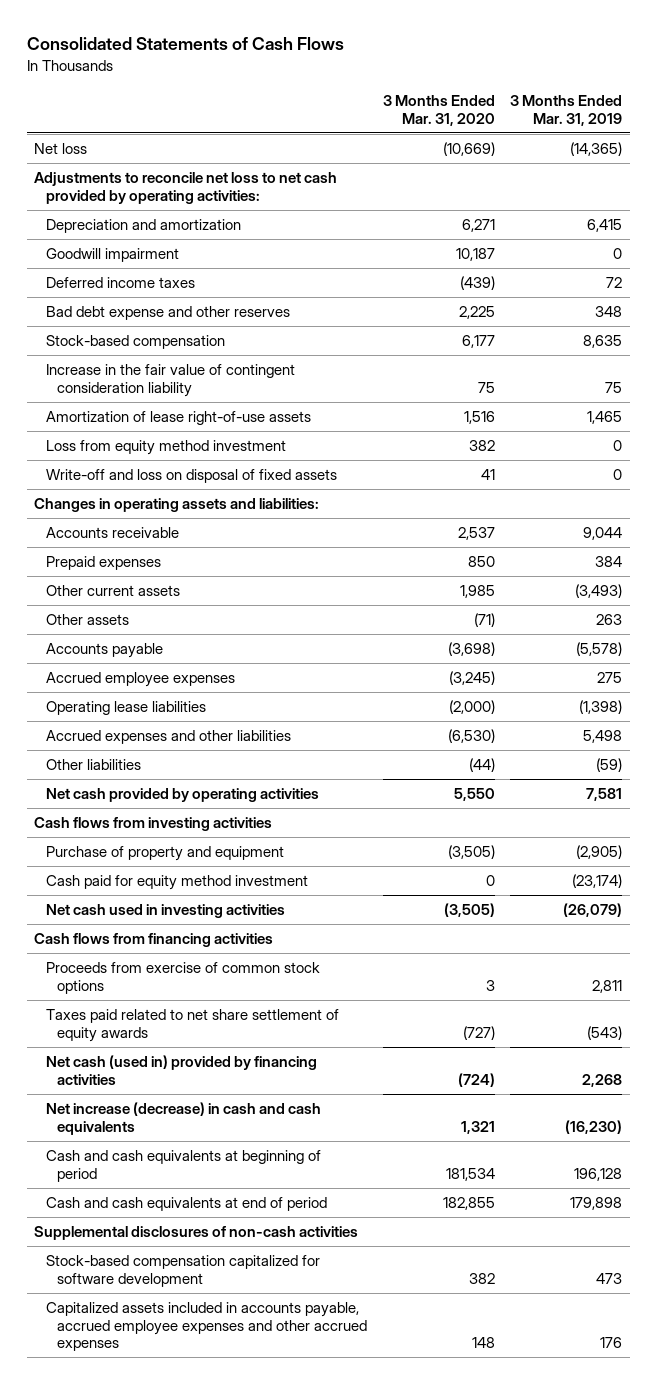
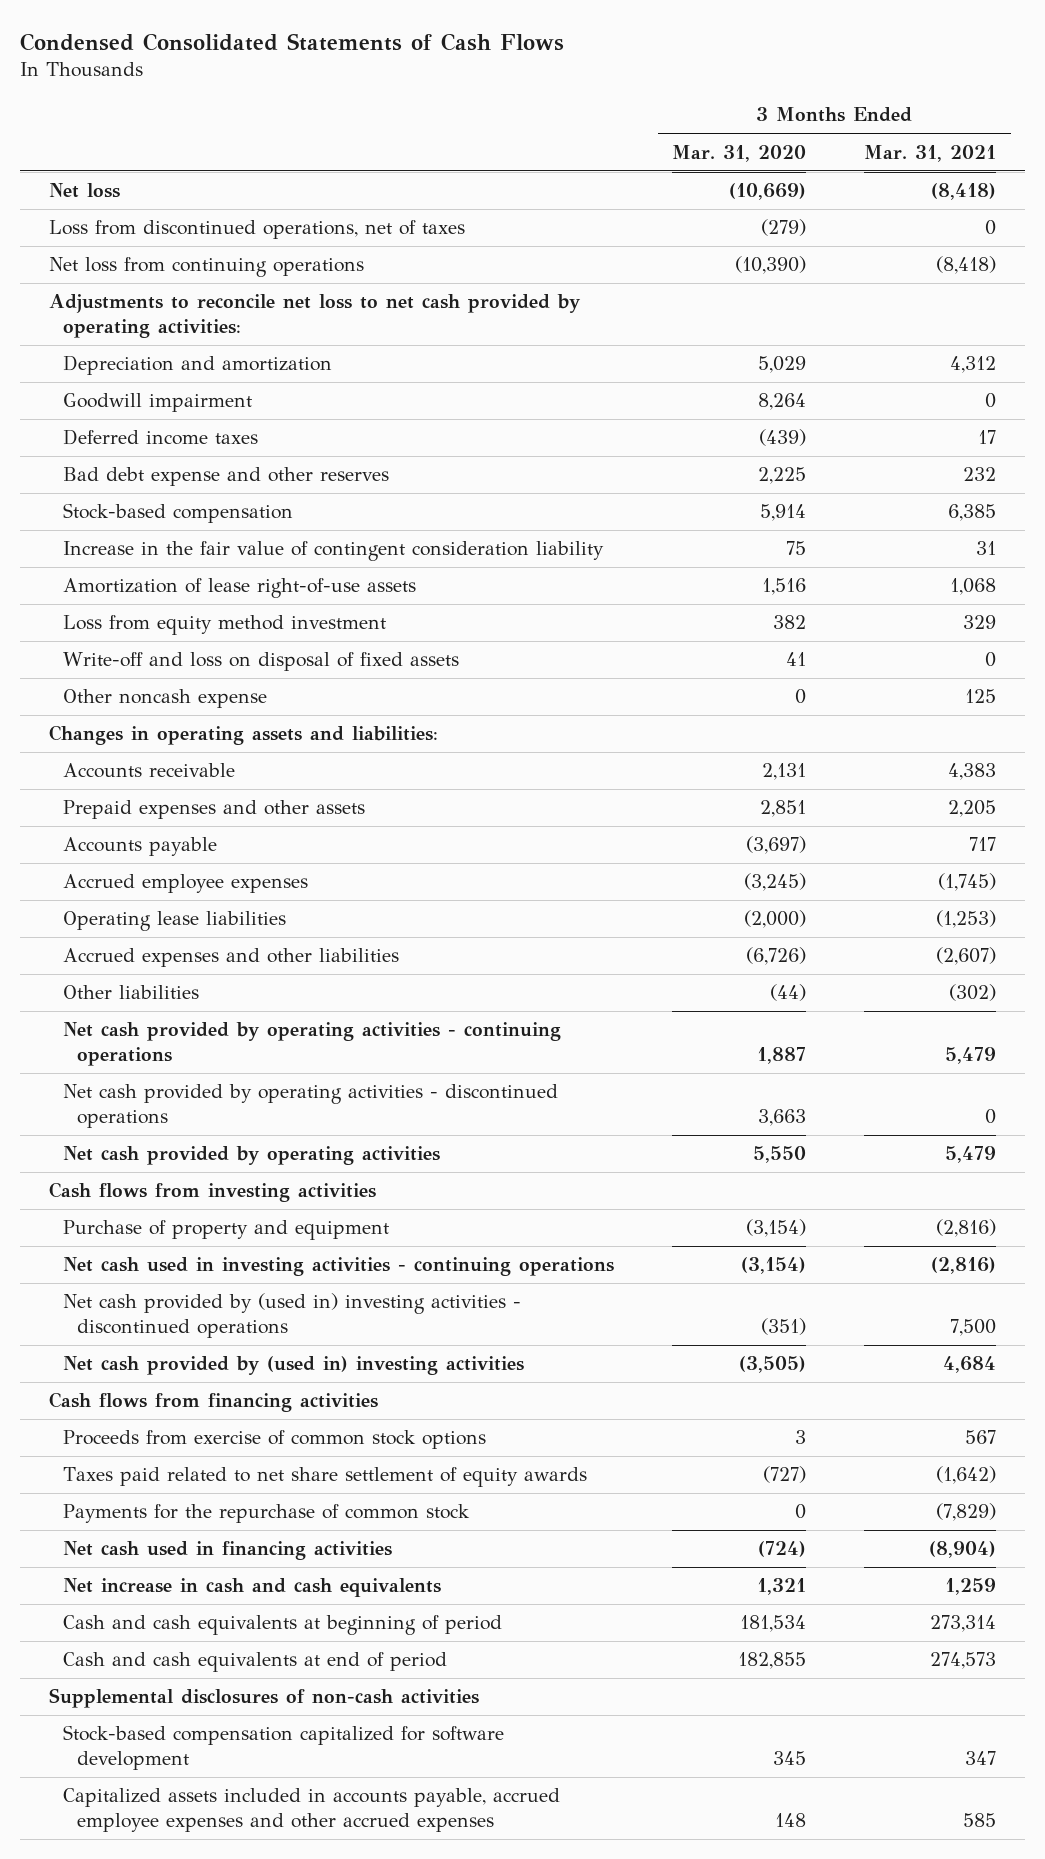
[26,37,344,51] Consolidated Statements of Cash Flows -> [19,33,564,52] Condensed Consolidated Statements of Cash Flows
[510,94,623,126] 3 Months Ended Mar. 31, 2019 -> none
none -> [864,144,997,162] Mar. 31, 2021
none -> [49,220,466,240] Loss from discontinued operations, net of taxes
none -> [49,257,365,278] Net loss from continuing operations
[461,219,495,233] 6,271 -> [758,356,807,374] 5,029
[455,248,495,262] 10,187 -> [758,393,807,411] 8,264
[461,335,495,349] 6,177 -> [760,504,807,522] 5,914
none -> [62,689,267,709] Other noncash expense
[45,556,161,571] Prepaid expenses -> none
[45,585,180,597] Other current assets -> none
[45,614,129,626] Other assets -> none
[457,527,495,541] 2,537 -> [762,763,807,781] 2,131
none -> [62,800,365,820] Prepaid expenses and other assets
[447,642,495,657] (3,698) -> [746,836,807,855] (3,697)
[447,729,495,744] (6,530) -> [746,947,807,966] (6,726)
none -> [62,1022,561,1067] Net cash provided by operating activities - continuing operations
none -> [62,1084,558,1129] Net cash provided by operating activities - discontinued operations
[45,875,308,891] Cash paid for equity method investment -> none
[447,845,495,860] (3,505) -> [746,1219,807,1238] (3,154)
none -> [62,1257,614,1277] Net cash used in investing activities - continuing operations
none -> [62,1293,521,1339] Net cash provided by (used in) investing activities - discontinued operations
[45,904,285,919] Net cash used in investing activities -> [62,1356,524,1376] Net cash provided by (used in) investing activities
none -> [62,1504,470,1524] Payments for the repurchase of common stock
[45,1055,317,1085] Net cash (used in) provided by financing activities -> [62,1541,392,1561] Net cash used in financing activities
[45,1102,321,1135] Net increase (decrease) in cash and cash equivalents -> [62,1578,441,1598] Net increase in cash and cash equivalents
[468,1272,495,1284] 382 -> [773,1751,807,1766] 345

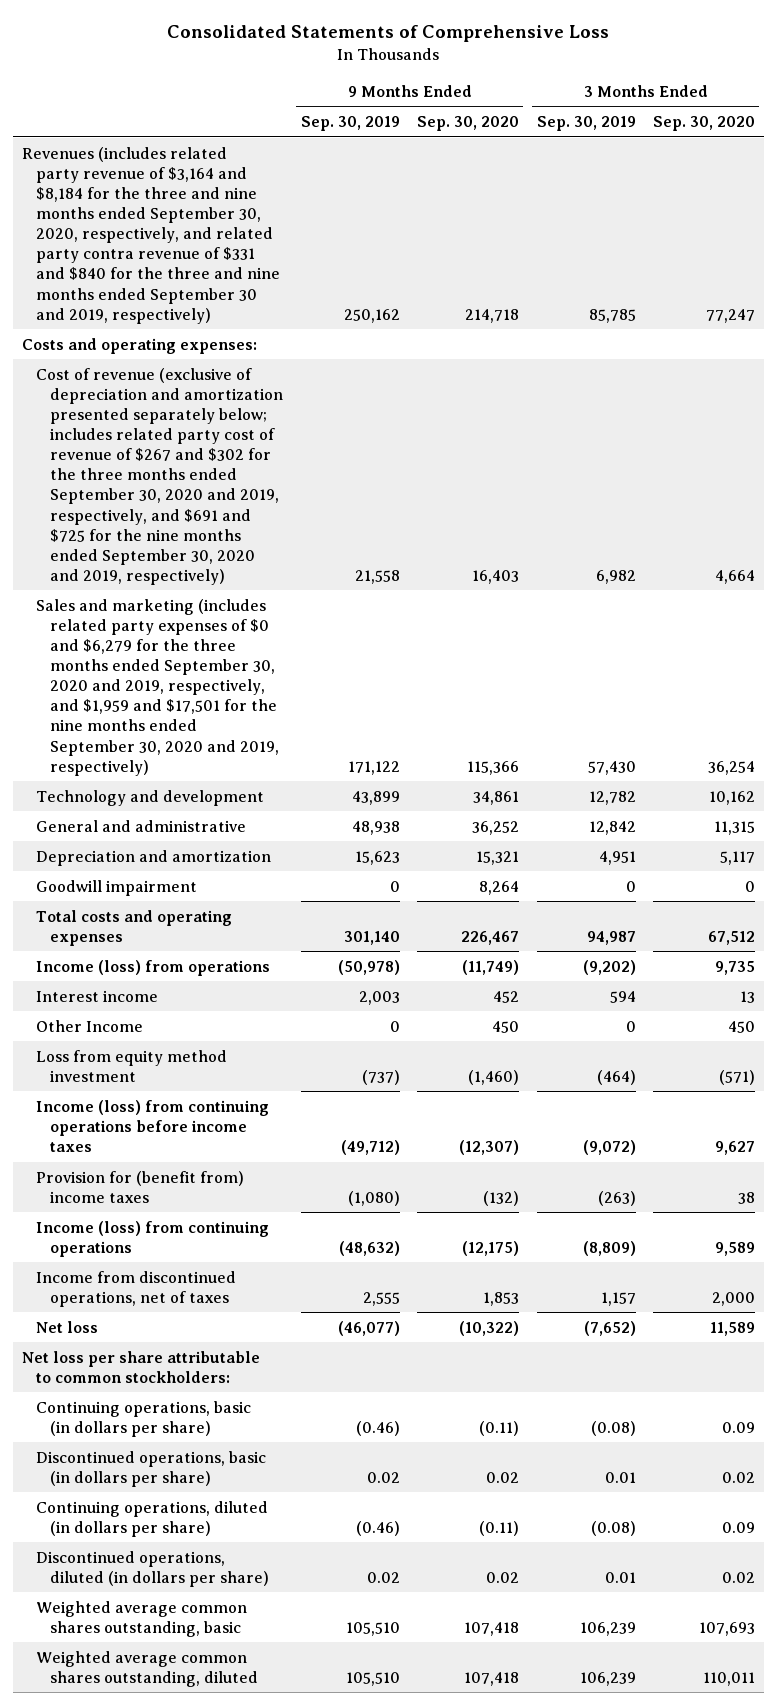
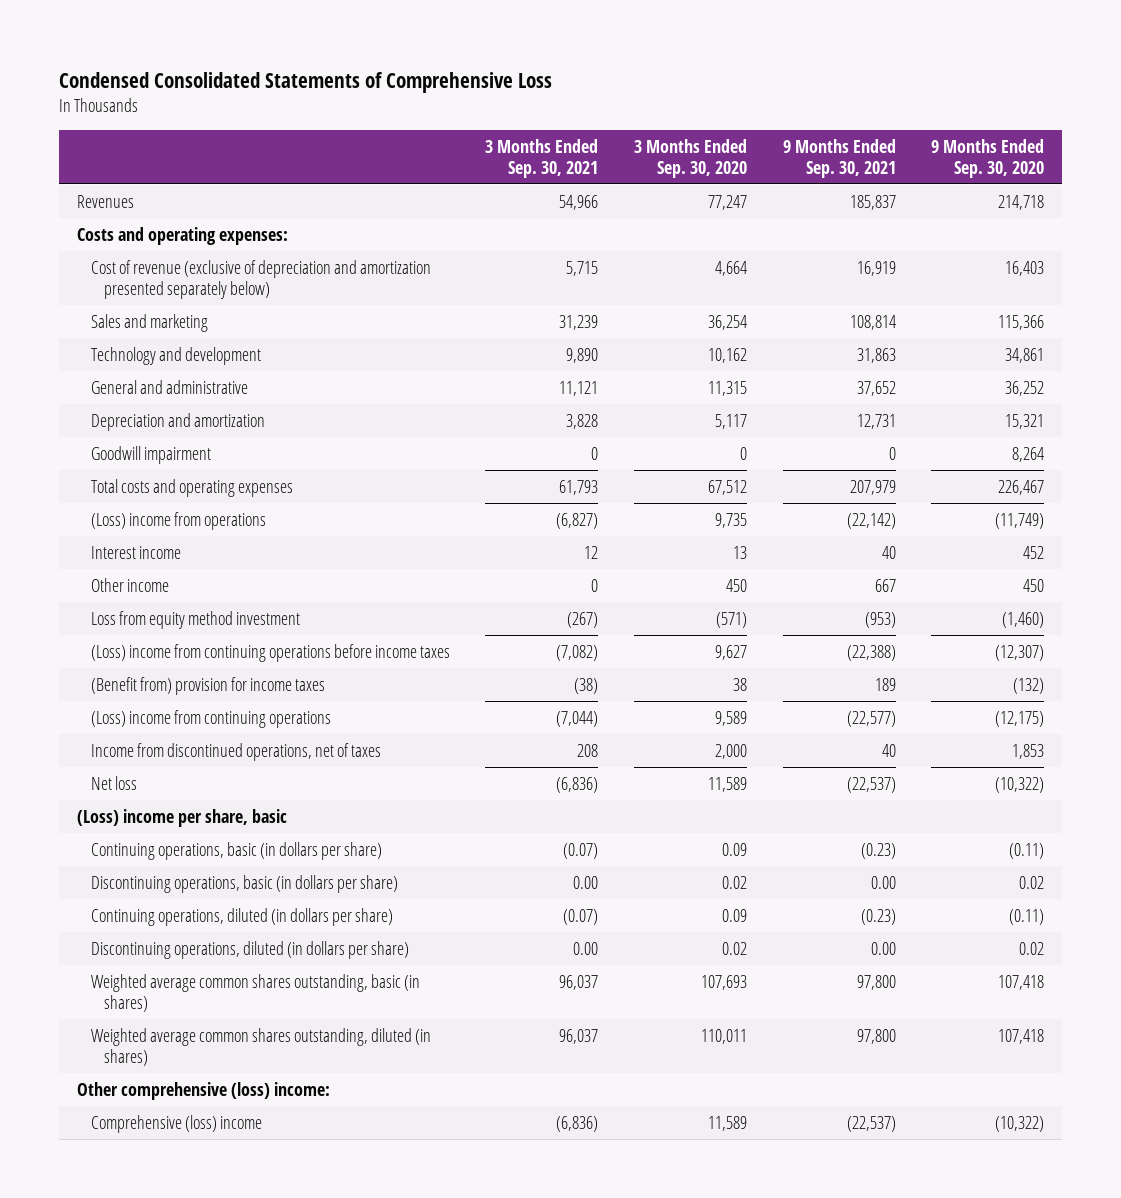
[167,25,610,43] Consolidated Statements of Comprehensive Loss -> [59,71,553,93] Condensed Consolidated Statements of Comprehensive Loss
[300,116,400,132] Sep. 30, 2019 -> none
[536,116,636,132] Sep. 30, 2019 -> none
none -> [485,138,599,178] 3 Months Ended Sep. 30, 2021
none -> [782,138,896,178] 9 Months Ended Sep. 30, 2021
[21,146,280,324] Revenues (includes related party revenue of $3,164 and $8,184 for the three and nine months ended September 30, 2020, respectively, and related party contra revenue of $331 and $840 for the three and nine months ended September 30 and 2019, respectively) -> [77,194,135,208] Revenues
[35,367,283,585] Cost of revenue (exclusive of depreciation and amortization presented separately below; includes related party cost of revenue of $267 and $302 for the three months ended September 30, 2020 and 2019, respectively, and $691 and $725 for the nine months ended September 30, 2020 and 2019, respectively) -> [90,259,431,299] Cost of revenue (exclusive of depreciation and amortization presented separately below)
[35,598,279,776] Sales and marketing (includes related party expenses of $0 and $6,279 for the three months ended September 30, 2020 and 2019, respectively, and $1,959 and $17,501 for the nine months ended September 30, 2020 and 2019, respectively) -> [90,313,208,332] Sales and marketing
[35,959,270,976] Income (loss) from operations -> [90,511,266,530] (Loss) income from operations
[35,1019,143,1032] Other Income -> [90,577,169,592] Other income
[35,1099,269,1152] Income (loss) from continuing operations before income taxes -> [90,643,450,662] (Loss) income from continuing operations before income taxes
[35,1170,244,1203] Provision for (benefit from) income taxes -> [90,676,325,695] (Benefit from) provision for income taxes
[35,1220,269,1257] Income (loss) from continuing operations -> [90,709,331,728] (Loss) income from continuing operations
[21,1350,260,1383] Net loss per share attributable to common stockholders: -> [77,808,288,827] (Loss) income per share, basic
[35,1450,266,1487] Discontinued operations, basic (in dollars per share) -> [90,874,398,893] Discontinuing operations, basic (in dollars per share)
[35,1550,269,1587] Discontinued operations, diluted (in dollars per share) -> [90,940,409,959] Discontinuing operations, diluted (in dollars per share)
[35,1600,247,1637] Weighted average common shares outstanding, basic -> [90,973,420,1012] Weighted average common shares outstanding, basic (in shares)
[35,1650,258,1687] Weighted average common shares outstanding, diluted -> [90,1027,431,1066] Weighted average common shares outstanding, diluted (in shares)
none -> [77,1081,331,1100] Other comprehensive (loss) income:
none -> [90,1114,262,1133] Comprehensive (loss) income

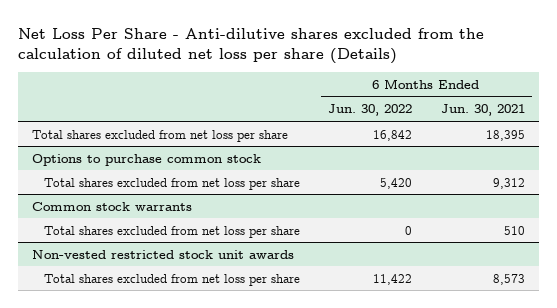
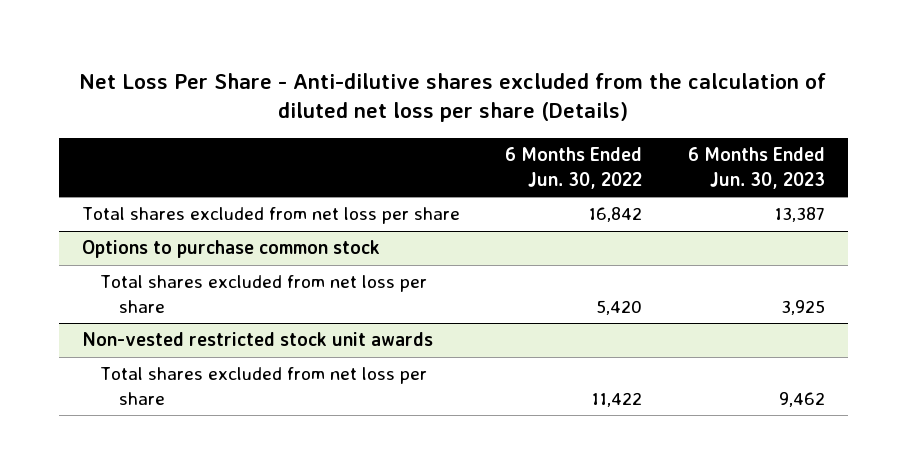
[440,104,525,117] Jun. 30, 2021 -> none
none -> [688,147,826,189] 6 Months Ended Jun. 30, 2023
[32,201,193,211] Common stock warrants -> none
[44,225,301,238] Total shares excluded from net loss per share -> none

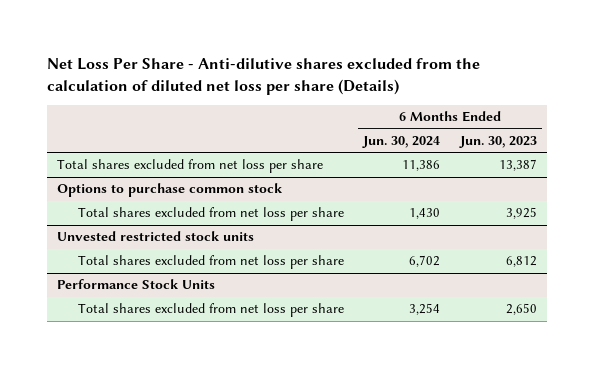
[505,147,643,189] 6 Months Ended Jun. 30, 2022 -> none
none -> [362,135,441,148] Jun. 30, 2024
[81,332,433,347] Non-vested restricted stock unit awards -> [56,231,254,242] Unvested restricted stock units
[779,392,826,408] 9,462 -> [505,256,537,268] 6,812
none -> [56,279,215,290] Performance Stock Units
none -> [77,303,344,318] Total shares excluded from net loss per share

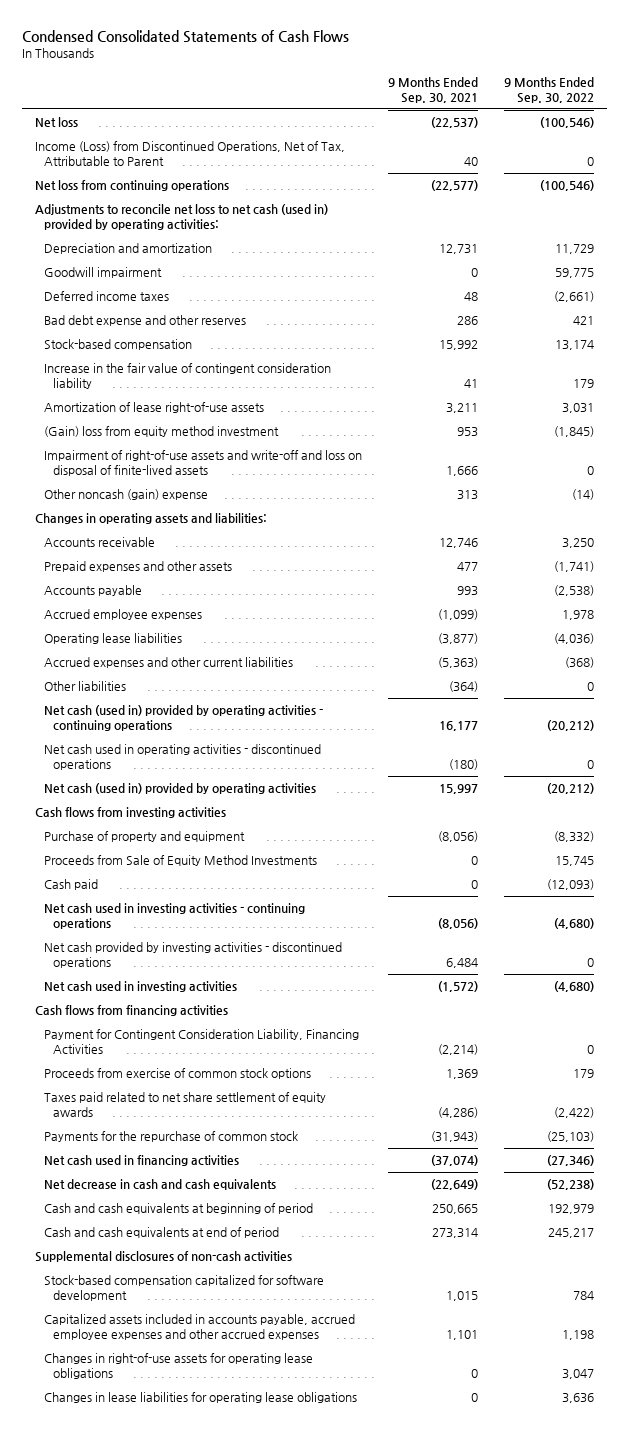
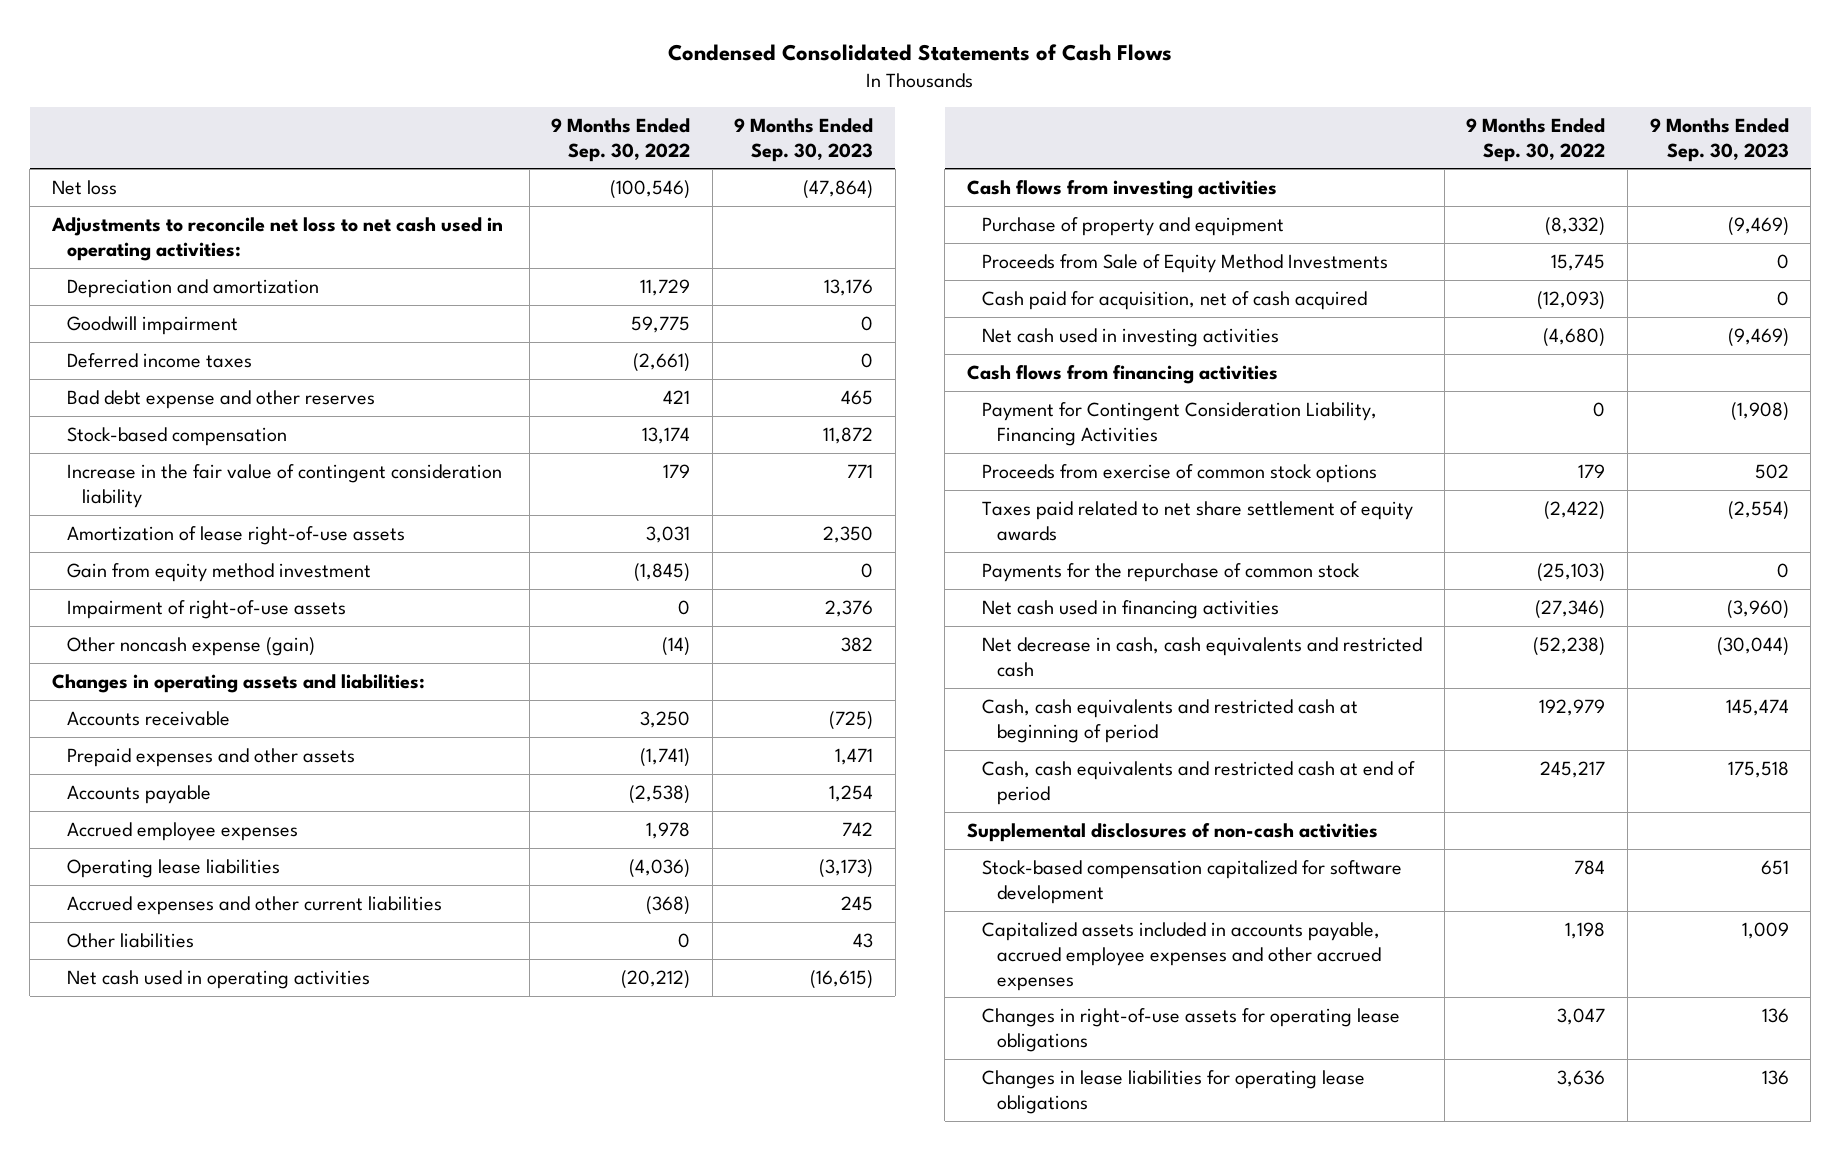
[387,76,478,103] 9 Months Ended Sep. 30, 2021 -> none
none -> [734,117,874,162] 9 Months Ended Sep. 30, 2023
[34,141,345,167] Income (Loss) from Discontinued Operations, Net of Tax, Attributable to Parent -> none
[34,180,229,192] Net loss from continuing operations -> none
[34,204,328,231] Adjustments to reconcile net loss to net cash (used in) provided by operating activities: -> [50,216,503,261] Adjustments to reconcile net loss to net cash used in operating activities:
[43,426,279,438] (Gain) loss from equity method investment -> [66,562,371,582] Gain from equity method investment
[43,450,362,477] Impairment of right-of-use assets and write-off and loss on disposal of finite-lived assets -> [66,599,346,619] Impairment of right-of-use assets
[43,489,208,501] Other noncash (gain) expense -> [66,636,315,656] Other noncash expense (gain)
[43,705,323,732] Net cash (used in) provided by operating activities - continuing operations -> none
[43,744,321,771] Net cash used in operating activities - discontinued operations -> none
[43,783,316,795] Net cash (used in) provided by operating activities -> [66,969,370,989] Net cash used in operating activities
[43,903,305,930] Net cash used in investing activities - continuing operations -> none
[43,942,342,969] Net cash provided by investing activities - discontinued operations -> none
[43,879,98,891] Cash paid -> [982,290,1368,310] Cash paid for acquisition, net of cash acquired
[43,1179,276,1191] Net decrease in cash and cash equivalents -> [982,636,1423,677] Net decrease in cash, cash equivalents and restricted cash
[43,1203,313,1215] Cash and cash equivalents at beginning of period -> [982,698,1359,743] Cash, cash equivalents and restricted cash at beginning of period
[43,1227,279,1239] Cash and cash equivalents at end of period -> [982,760,1416,805] Cash, cash equivalents and restricted cash at end of period

